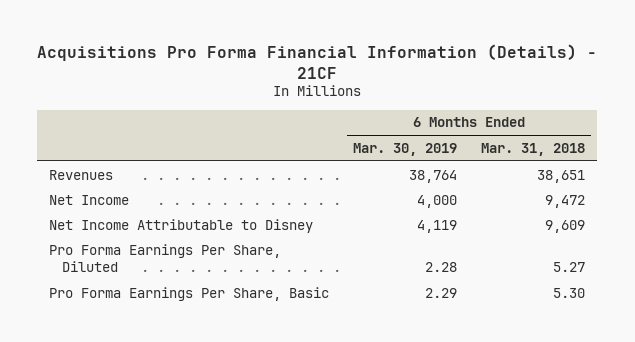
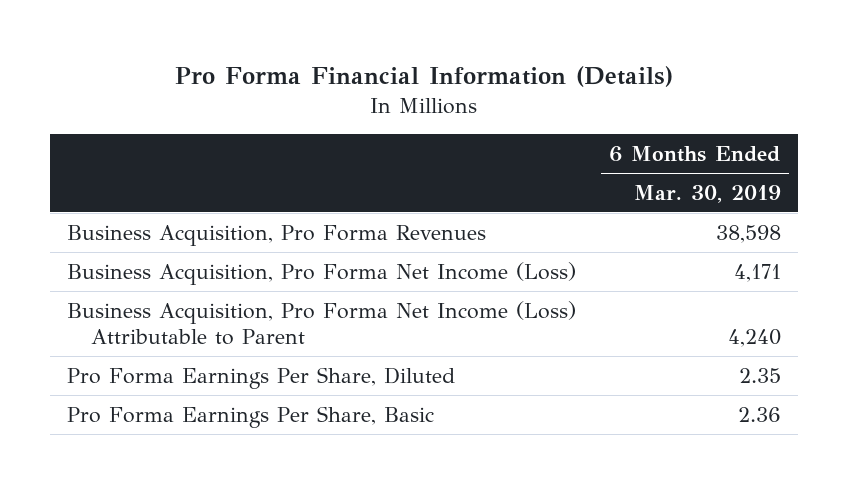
[37,43,598,79] Acquisitions Pro Forma Financial Information (Details) - 21CF -> [174,65,673,87] Pro Forma Financial Information (Details)
[481,142,586,156] Mar. 31, 2018 -> none
[49,218,314,233] Net Income Attributable to Disney -> none
[49,169,114,180] Revenues -> [67,224,487,246] Business Acquisition, Pro Forma Revenues
[409,169,458,183] 38,764 -> [715,224,781,243] 38,598
[49,194,130,205] Net Income -> [67,261,577,285] Business Acquisition, Pro Forma Net Income (Loss)
[417,194,458,208] 4,000 -> [733,263,781,282] 4,171
none -> [67,300,577,345] Business Acquisition, Pro Forma Net Income (Loss) Attributable to Parent
[425,261,458,272] 2.28 -> [738,367,781,383] 2.35
[425,287,458,298] 2.29 -> [737,406,781,422] 2.36

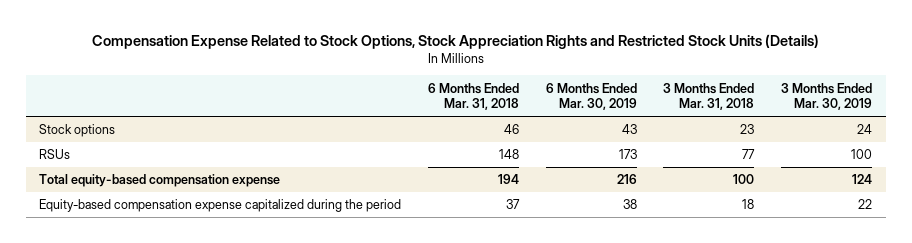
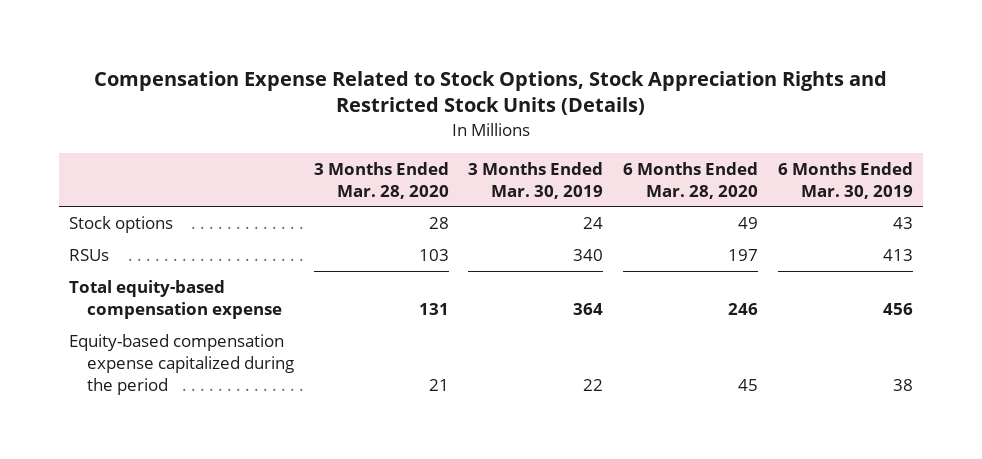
[428,82,520,111] 6 Months Ended Mar. 31, 2018 -> none
[663,82,755,111] 3 Months Ended Mar. 31, 2018 -> none
none -> [313,161,449,199] 3 Months Ended Mar. 28, 2020
none -> [623,161,759,199] 6 Months Ended Mar. 28, 2020
[618,149,637,160] 173 -> [882,249,913,262] 413
[851,149,873,160] 100 -> [573,249,604,262] 340
[616,174,637,185] 216 -> [882,302,913,315] 456
[852,174,873,185] 124 -> [573,302,604,315] 364

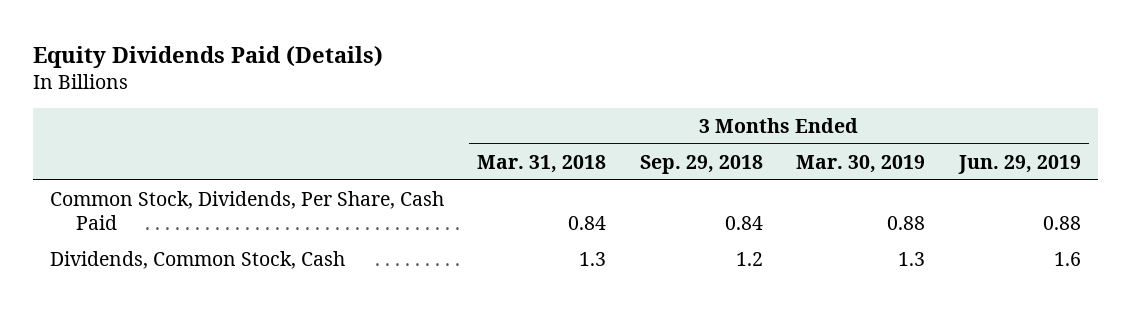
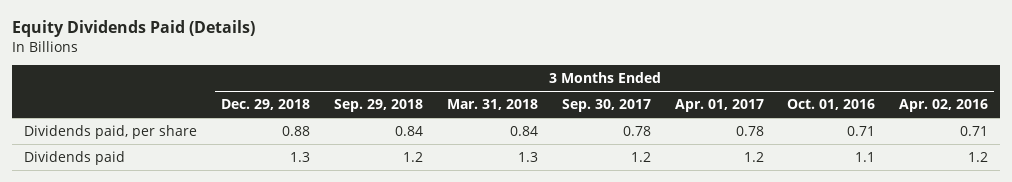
[796,154,926,173] Mar. 30, 2019 -> none
[957,154,1081,174] Jun. 29, 2019 -> none
none -> [221,99,311,111] Dec. 29, 2018
none -> [561,99,651,113] Sep. 30, 2017
none -> [674,99,764,113] Apr. 01, 2017
none -> [787,99,876,111] Oct. 01, 2016
none -> [899,99,989,113] Apr. 02, 2016
[49,190,444,230] Common Stock, Dividends, Per Share, Cash Paid -> [24,124,198,139] Dividends paid, per share
[49,250,345,269] Dividends, Common Stock, Cash -> [24,150,126,165] Dividends paid

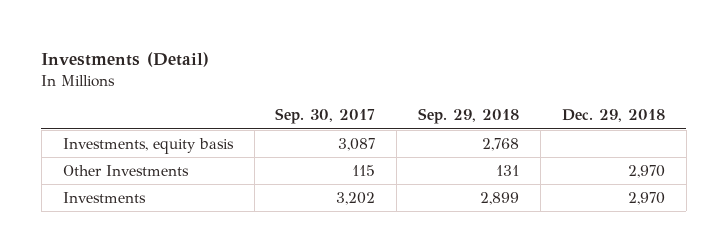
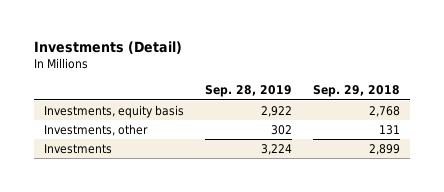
[275,108,376,125] Sep. 30, 2017 -> none
[561,109,665,123] Dec. 29, 2018 -> none
none -> [205,85,293,98] Sep. 28, 2019
[62,164,189,176] Other Investments -> [44,123,149,136] Investments, other

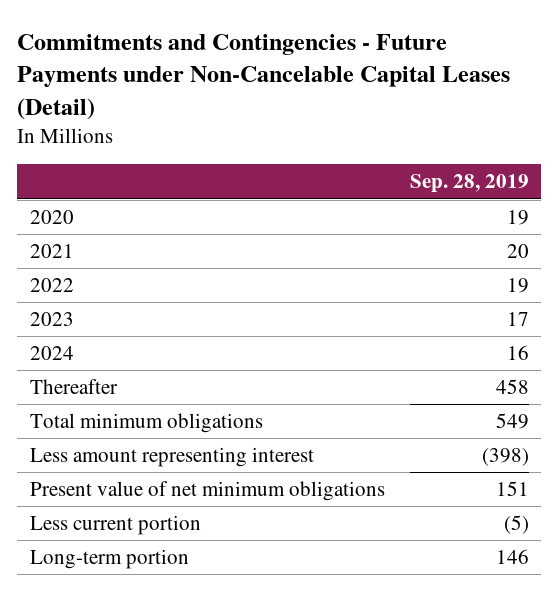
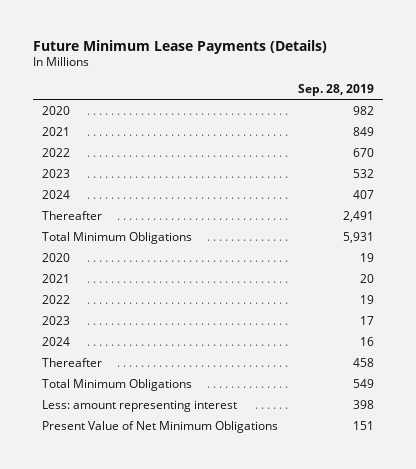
[17,33,511,120] Commitments and Contingencies - Future Payments under Non-Cancelable Capital Leases (Detail) -> [32,39,327,54] Future Minimum Lease Payments (Details)
none -> [42,105,71,115] 2020
none -> [42,126,71,136] 2021
none -> [42,147,71,157] 2022
none -> [42,168,71,178] 2023
none -> [42,189,71,199] 2024
none -> [42,210,103,220] Thereafter
none -> [42,231,193,244] Total Minimum Obligations
[29,515,201,536] Less current portion -> none
[29,549,189,570] Long-term portion -> none
[29,413,263,434] Total minimum obligations -> [42,378,193,391] Total Minimum Obligations
[29,447,314,468] Less amount representing interest -> [42,399,238,412] Less: amount representing interest
[481,448,529,467] (398) -> [352,399,374,409] 398
[29,481,385,502] Present value of net minimum obligations -> [42,420,279,433] Present Value of Net Minimum Obligations

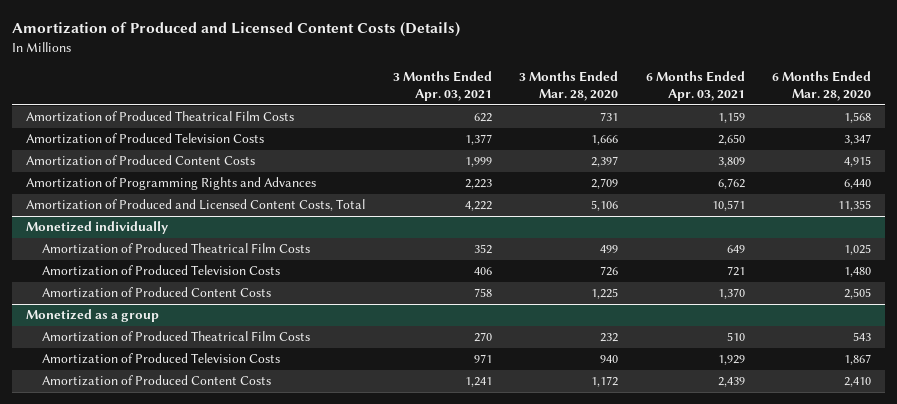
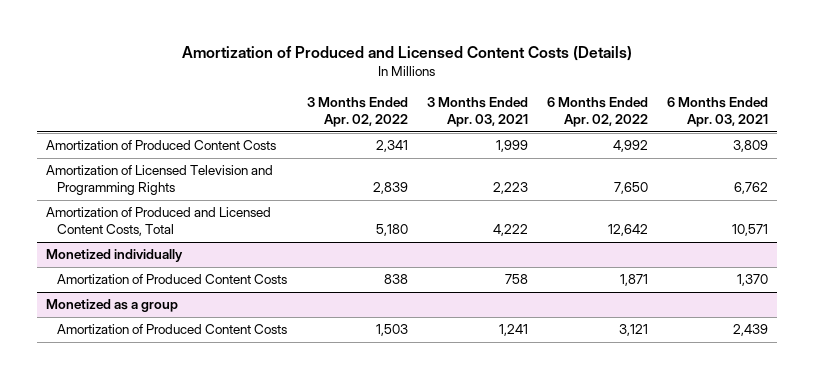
[519,70,619,102] 3 Months Ended Mar. 28, 2020 -> none
[772,70,872,102] 6 Months Ended Mar. 28, 2020 -> none
none -> [306,97,408,128] 3 Months Ended Apr. 02, 2022
none -> [546,97,648,128] 6 Months Ended Apr. 02, 2022
[26,111,295,123] Amortization of Produced Theatrical Film Costs -> none
[26,133,265,145] Amortization of Produced Television Costs -> none
[26,177,317,191] Amortization of Programming Rights and Advances -> [46,165,274,196] Amortization of Licensed Television and Programming Rights
[42,243,311,255] Amortization of Produced Theatrical Film Costs -> none
[42,265,281,277] Amortization of Produced Television Costs -> none
[42,331,311,343] Amortization of Produced Theatrical Film Costs -> none
[42,353,281,365] Amortization of Produced Television Costs -> none

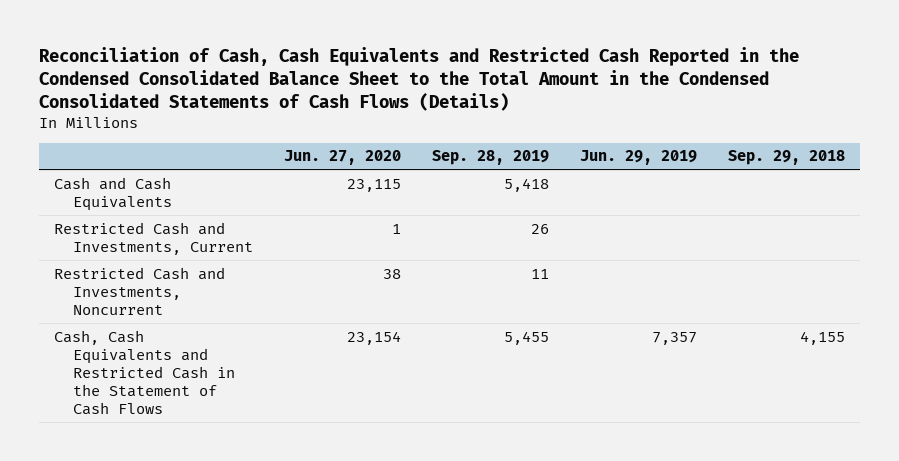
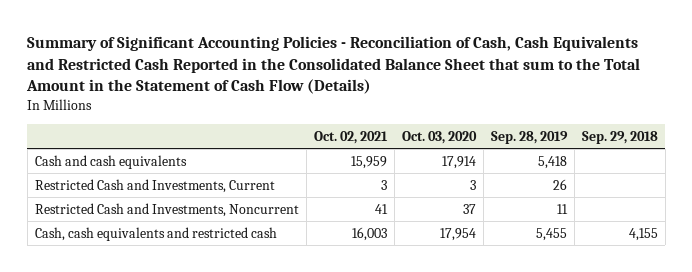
[38,46,799,111] Reconciliation of Cash, Cash Equivalents and Restricted Cash Reported in the Condensed Consolidated Balance Sheet to the Total Amount in the Condensed Consolidated Statements of Cash Flows (Details) -> [26,36,641,95] Summary of Significant Accounting Policies - Reconciliation of Cash, Cash Equivalents and Restricted Cash Reported in the Consolidated Balance Sheet that sum to the Total Amount in the Statement of Cash Flow (Details)
[283,150,401,166] Jun. 27, 2020 -> none
[579,150,697,166] Jun. 29, 2019 -> none
none -> [313,130,388,144] Oct. 02, 2021
none -> [401,130,477,144] Oct. 03, 2020
[54,176,172,211] Cash and Cash Equivalents -> [34,154,187,169] Cash and cash equivalents
[54,329,235,415] Cash, Cash Equivalents and Restricted Cash in the Statement of Cash Flows -> [34,226,277,241] Cash, cash equivalents and restricted cash

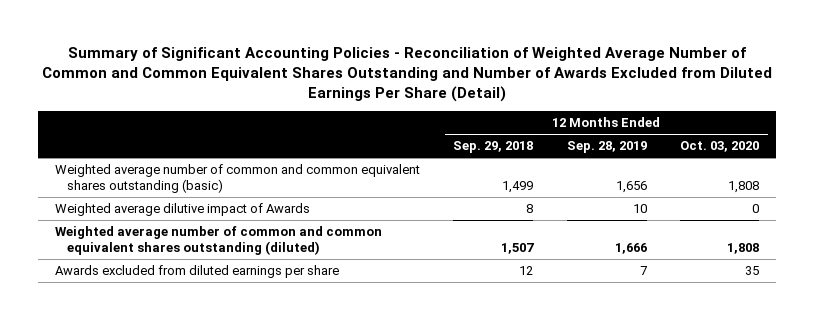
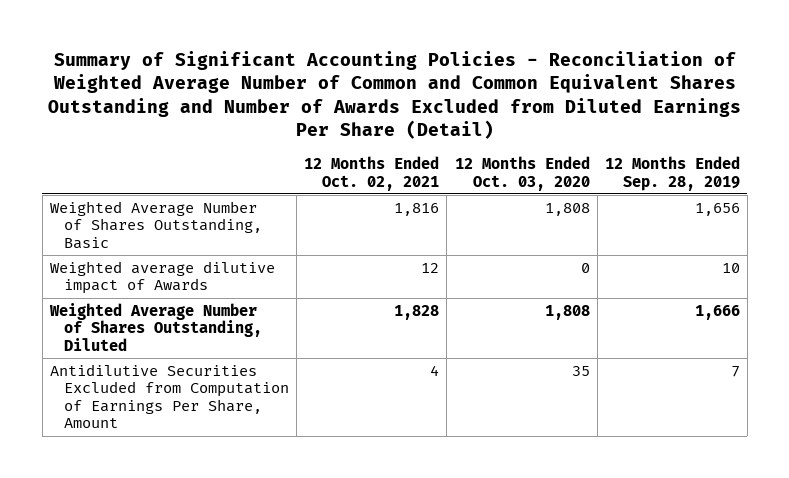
[453,141,534,154] Sep. 29, 2018 -> none
none -> [304,156,440,191] 12 Months Ended Oct. 02, 2021
[54,164,420,194] Weighted average number of common and common equivalent shares outstanding (basic) -> [49,200,263,249] Weighted Average Number of Shares Outstanding, Basic
[54,226,382,256] Weighted average number of common and common equivalent shares outstanding (diluted) -> [48,302,263,351] Weighted Average Number of Shares Outstanding, Diluted
[54,265,339,279] Awards excluded from diluted earnings per share -> [49,363,290,429] Antidilutive Securities Excluded from Computation of Earnings Per Share, Amount

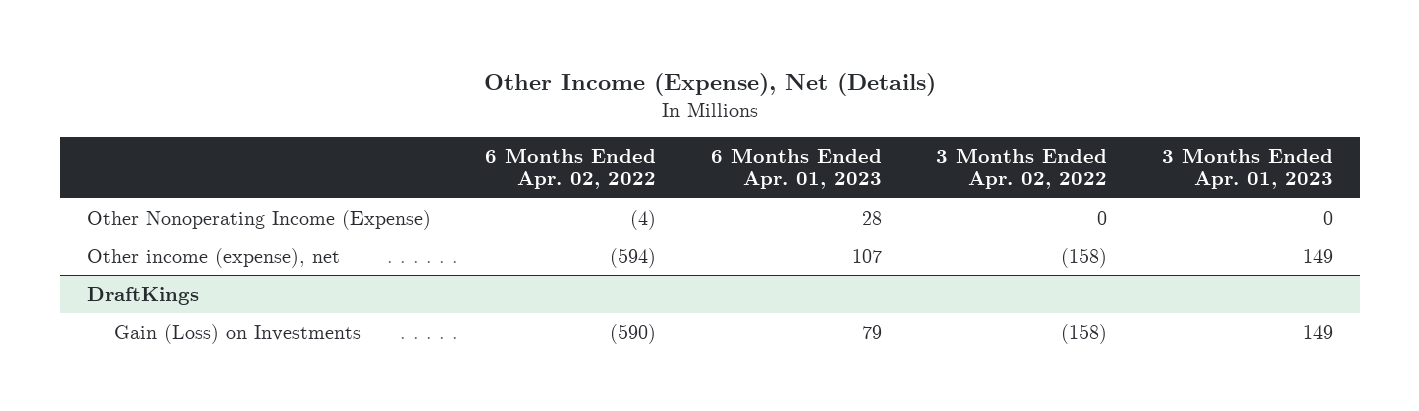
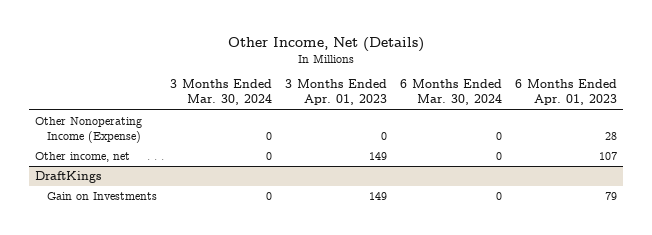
[483,73,936,97] Other Income (Expense), Net (Details) -> [227,36,424,52] Other Income, Net (Details)
[485,147,657,190] 6 Months Ended Apr. 02, 2022 -> none
[936,147,1108,190] 3 Months Ended Apr. 02, 2022 -> none
none -> [170,79,273,106] 3 Months Ended Mar. 30, 2024
none -> [399,79,502,106] 6 Months Ended Mar. 30, 2024
[86,247,340,268] Other income (expense), net -> [35,152,131,163] Other income, net
[113,323,361,344] Gain (Loss) on Investments -> [47,192,158,201] Gain on Investments

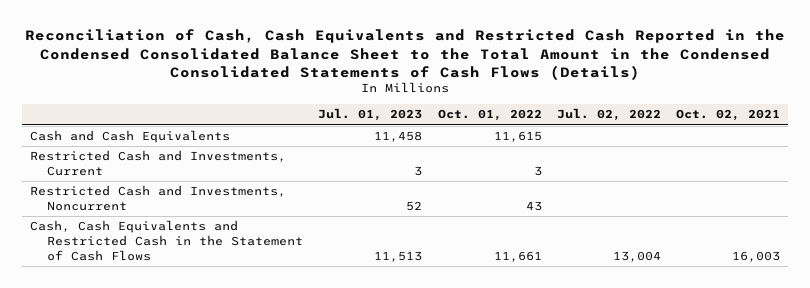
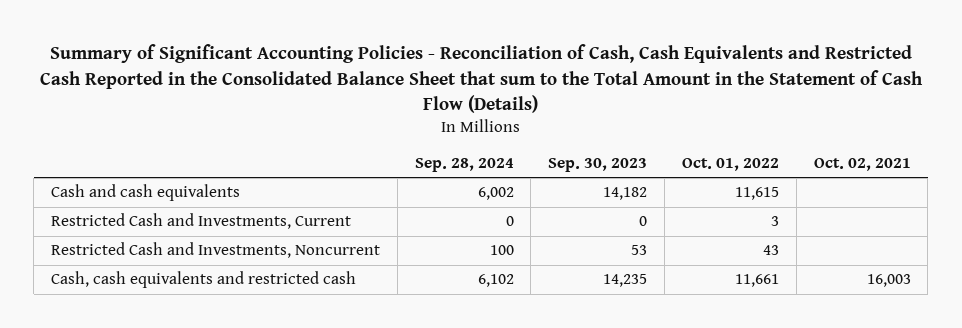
[25,29,786,80] Reconciliation of Cash, Cash Equivalents and Restricted Cash Reported in the Condensed Consolidated Balance Sheet to the Total Amount in the Condensed Consolidated Statements of Cash Flows (Details) -> [39,44,923,114] Summary of Significant Accounting Policies - Reconciliation of Cash, Cash Equivalents and Restricted Cash Reported in the Consolidated Balance Sheet that sum to the Total Amount in the Statement of Cash Flow (Details)
[318,108,423,122] Jul. 01, 2023 -> none
[556,108,661,122] Jul. 02, 2022 -> none
none -> [414,158,514,173] Sep. 28, 2024
none -> [548,158,648,173] Sep. 30, 2023
[30,130,231,144] Cash and Cash Equivalents -> [50,184,240,202] Cash and cash equivalents
[30,220,303,261] Cash, Cash Equivalents and Restricted Cash in the Statement of Cash Flows -> [50,271,356,289] Cash, cash equivalents and restricted cash

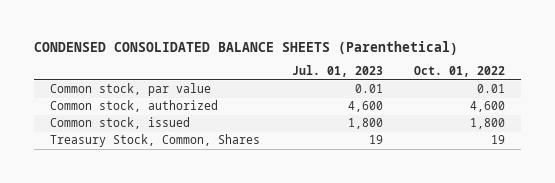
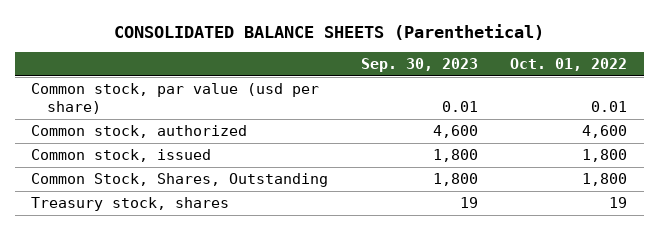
[33,40,458,55] CONDENSED CONSOLIDATED BALANCE SHEETS (Parenthetical) -> [114,23,545,40] CONSOLIDATED BALANCE SHEETS (Parenthetical)
[291,65,383,78] Jul. 01, 2023 -> none
none -> [360,58,478,73] Sep. 30, 2023
[49,83,211,97] Common stock, par value -> [31,83,320,115] Common stock, par value (usd per share)
none -> [31,173,329,188] Common Stock, Shares, Outstanding
[49,134,260,148] Treasury Stock, Common, Shares -> [31,197,230,212] Treasury stock, shares

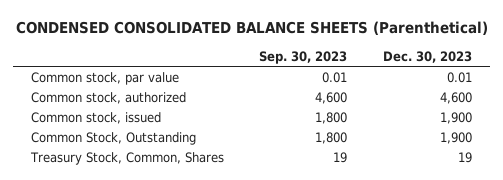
[114,23,545,40] CONSOLIDATED BALANCE SHEETS (Parenthetical) -> [15,20,488,35] CONDENSED CONSOLIDATED BALANCE SHEETS (Parenthetical)
[510,58,628,72] Oct. 01, 2022 -> none
none -> [383,50,473,63] Dec. 30, 2023
[31,83,320,115] Common stock, par value (usd per share) -> [30,71,179,85] Common stock, par value
[31,173,329,188] Common Stock, Shares, Outstanding -> [30,131,196,145] Common Stock, Outstanding
[31,197,230,212] Treasury stock, shares -> [29,151,224,165] Treasury Stock, Common, Shares

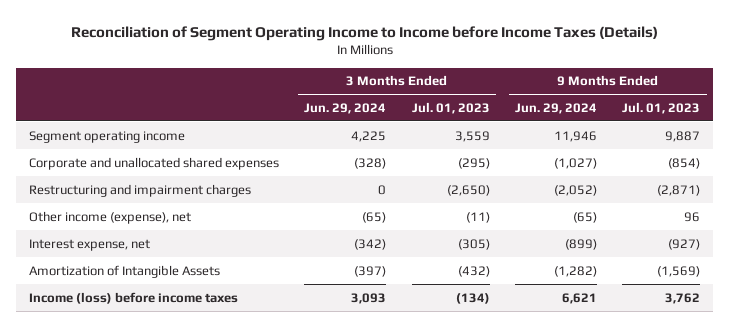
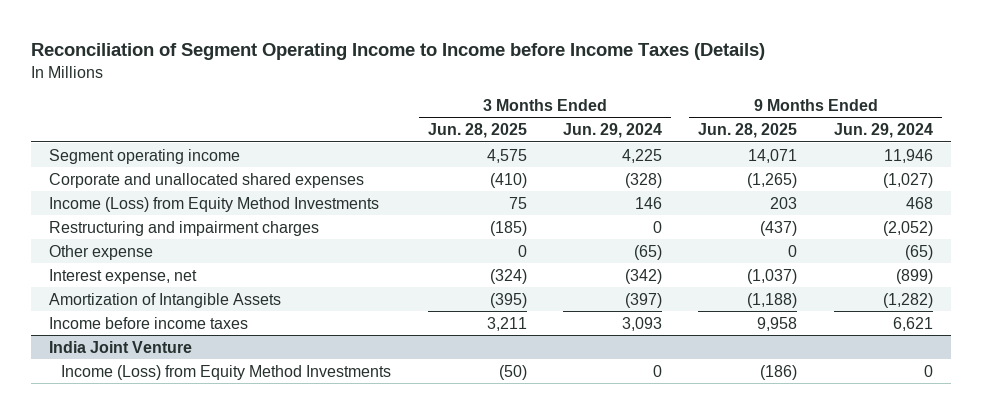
[411,101,490,114] Jul. 01, 2023 -> none
[622,101,701,114] Jul. 01, 2023 -> none
none -> [427,123,527,139] Jun. 28, 2025
none -> [698,123,798,139] Jun. 28, 2025
none -> [49,196,380,212] Income (Loss) from Equity Method Investments
[29,210,192,224] Other income (expense), net -> [49,244,154,260] Other expense
[29,291,239,304] Income (loss) before income taxes -> [49,316,249,329] Income before income taxes
none -> [49,340,193,353] India Joint Venture
none -> [61,364,392,380] Income (Loss) from Equity Method Investments

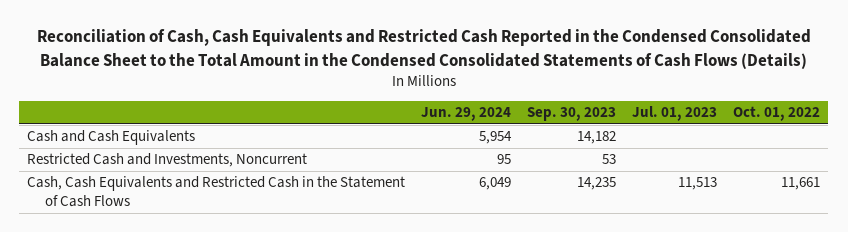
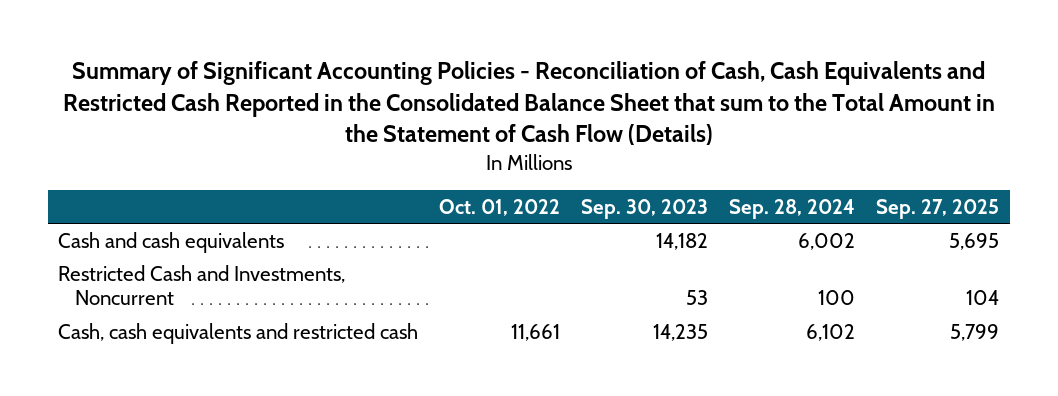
[36,29,811,69] Reconciliation of Cash, Cash Equivalents and Restricted Cash Reported in the Condensed Consolidated Balance Sheet to the Total Amount in the Condensed Consolidated Statements of Cash Flows (Details) -> [62,61,995,146] Summary of Significant Accounting Policies - Reconciliation of Cash, Cash Equivalents and Restricted Cash Reported in the Consolidated Balance Sheet that sum to the Total Amount in the Statement of Cash Flow (Details)
[421,107,512,122] Jun. 29, 2024 -> none
[632,106,718,122] Jul. 01, 2023 -> none
none -> [729,198,856,219] Sep. 28, 2024
none -> [876,198,1000,219] Sep. 27, 2025
[27,130,196,146] Cash and Cash Equivalents -> [58,231,285,253] Cash and cash equivalents
[27,176,406,208] Cash, Cash Equivalents and Restricted Cash in the Statement of Cash Flows -> [58,322,419,344] Cash, cash equivalents and restricted cash

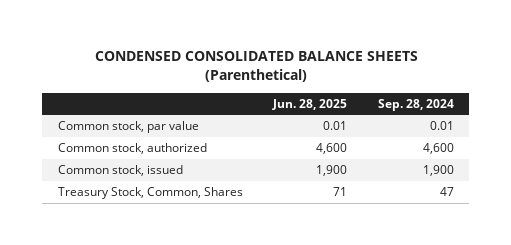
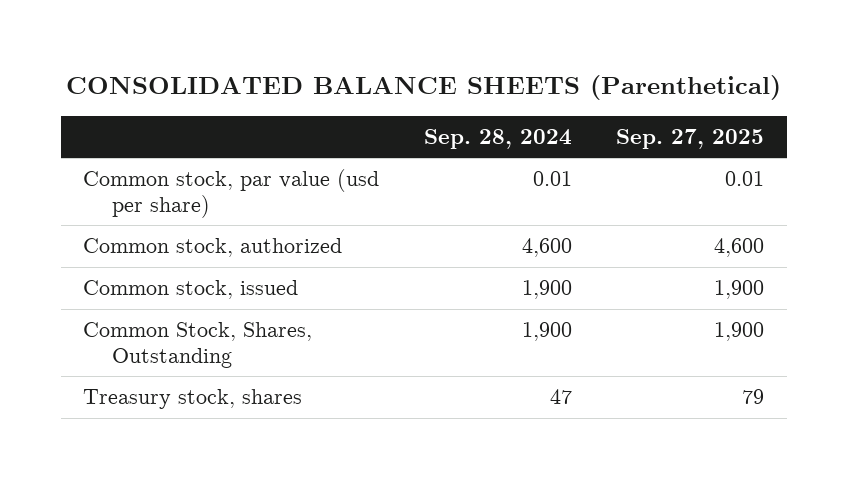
[94,51,418,83] CONDENSED CONSOLIDATED BALANCE SHEETS (Parenthetical) -> [65,75,781,101] CONSOLIDATED BALANCE SHEETS (Parenthetical)
[272,98,348,110] Jun. 28, 2025 -> none
none -> [616,129,765,150] Sep. 27, 2025
[57,121,199,134] Common stock, par value -> [83,169,380,218] Common stock, par value (usd per share)
none -> [83,322,313,368] Common Stock, Shares, Outstanding
[57,187,243,200] Treasury Stock, Common, Shares -> [83,389,303,410] Treasury stock, shares

